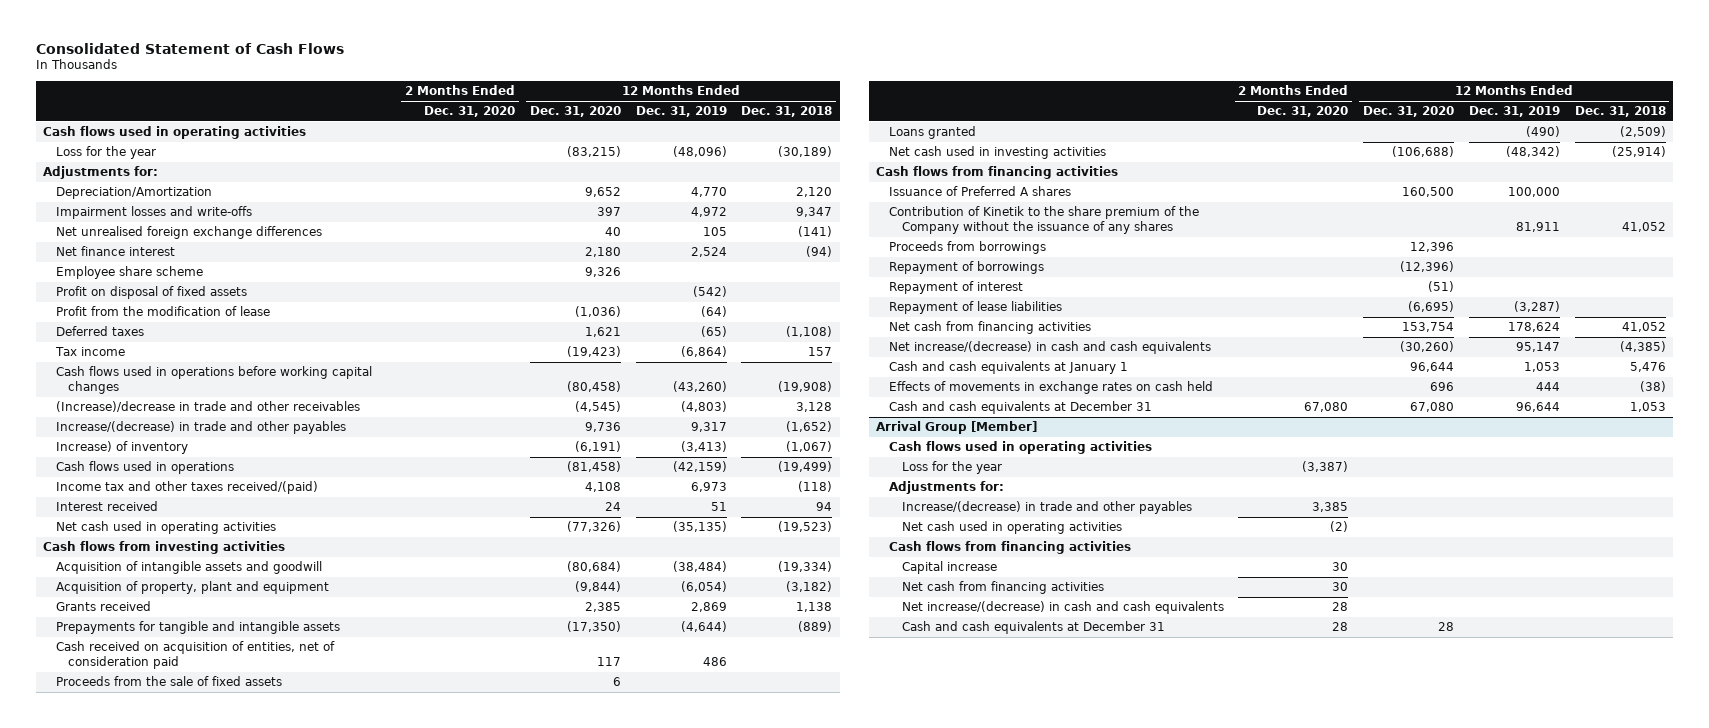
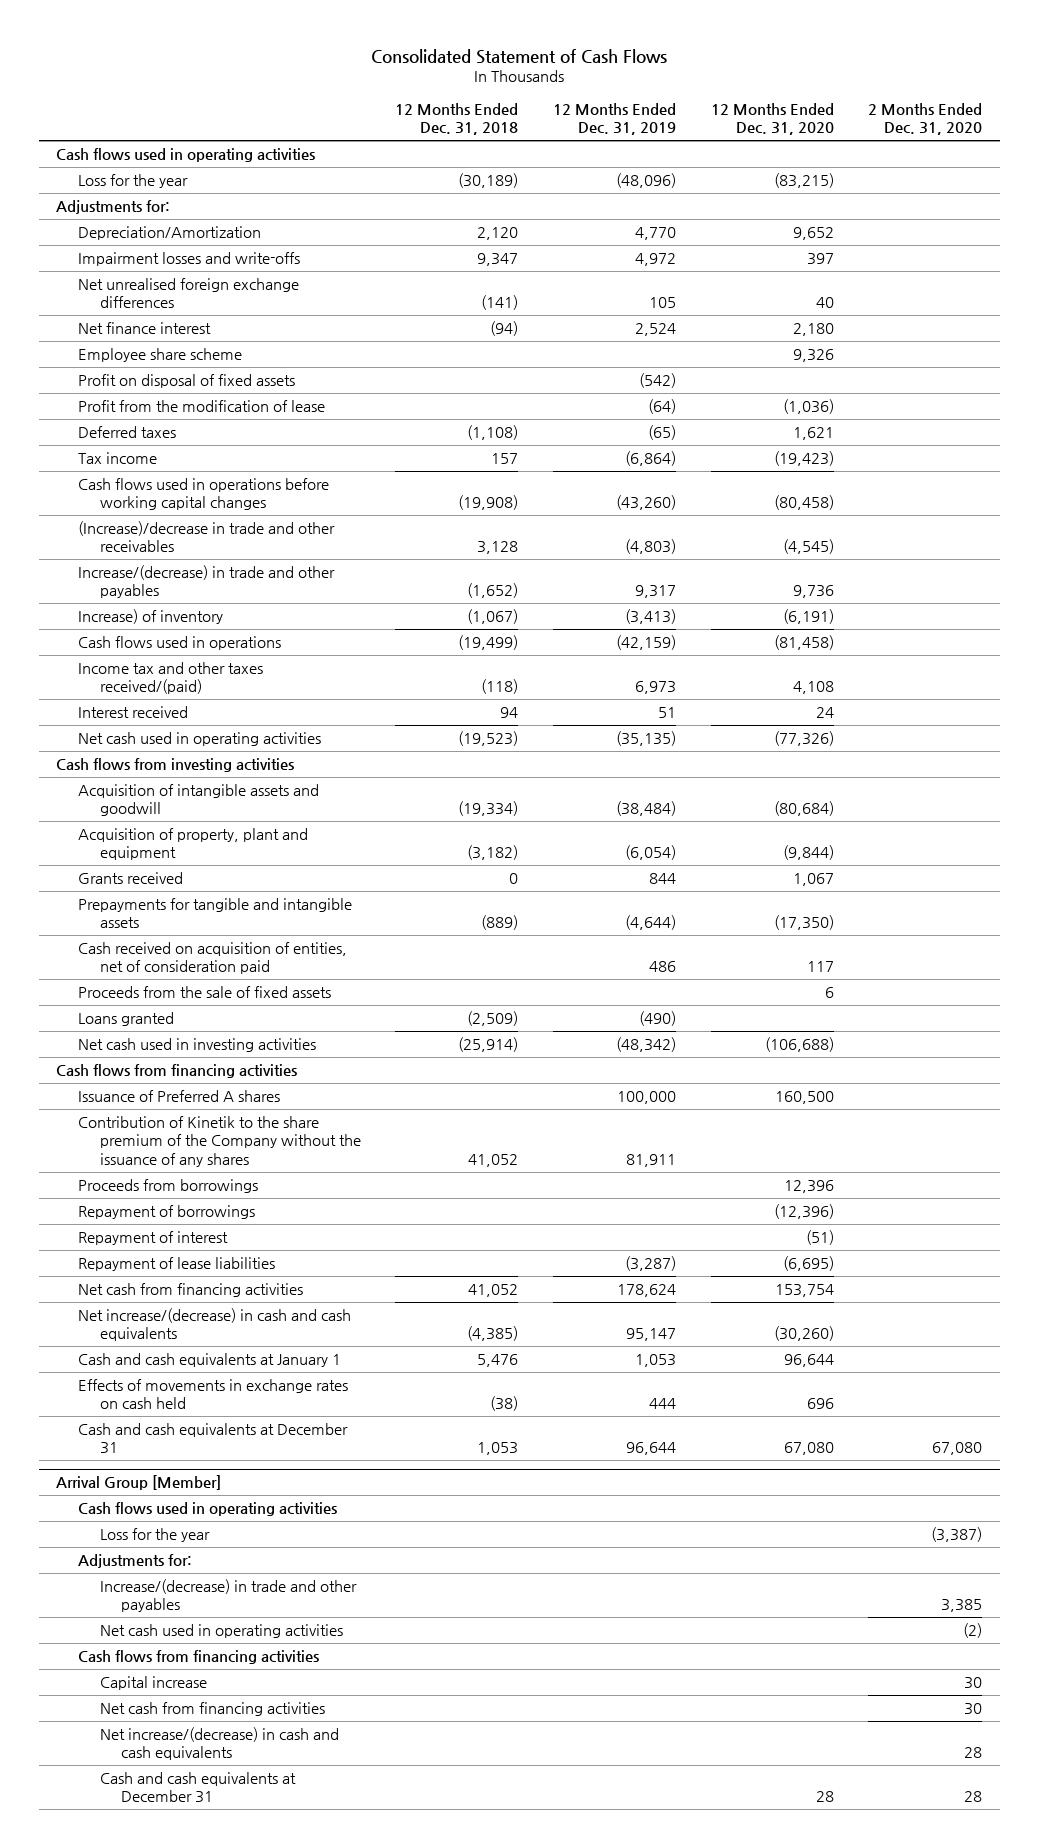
[584,602,621,613] 2,385 -> [792,873,834,887] 1,067
[690,602,727,613] 2,869 -> [648,873,676,885] 844
[796,602,833,613] 1,138 -> [509,873,519,885] 0

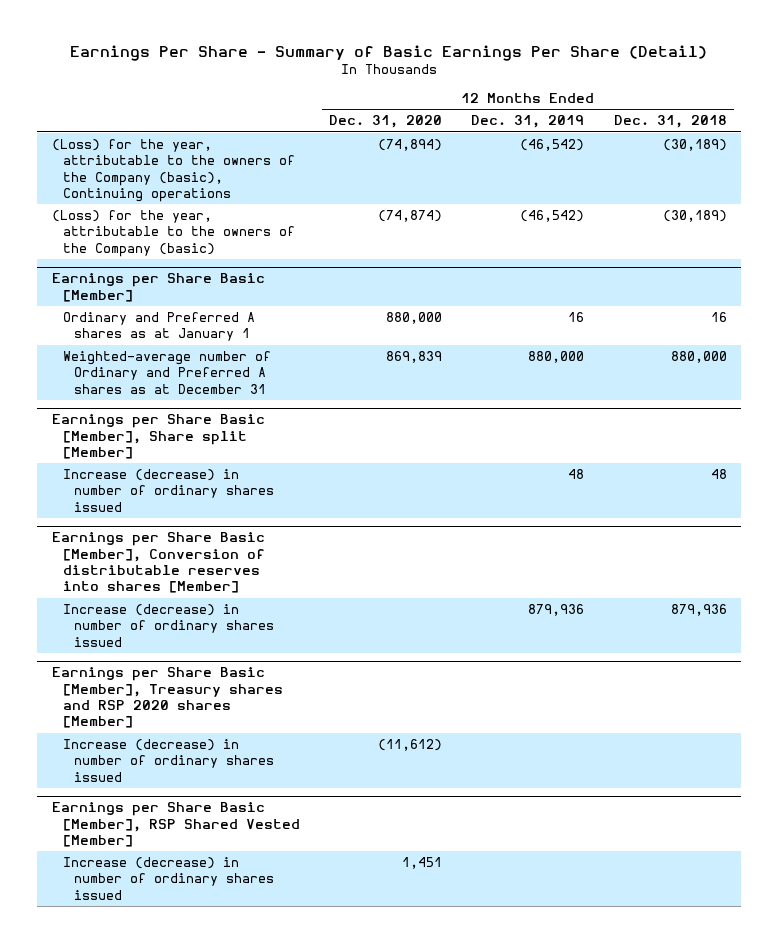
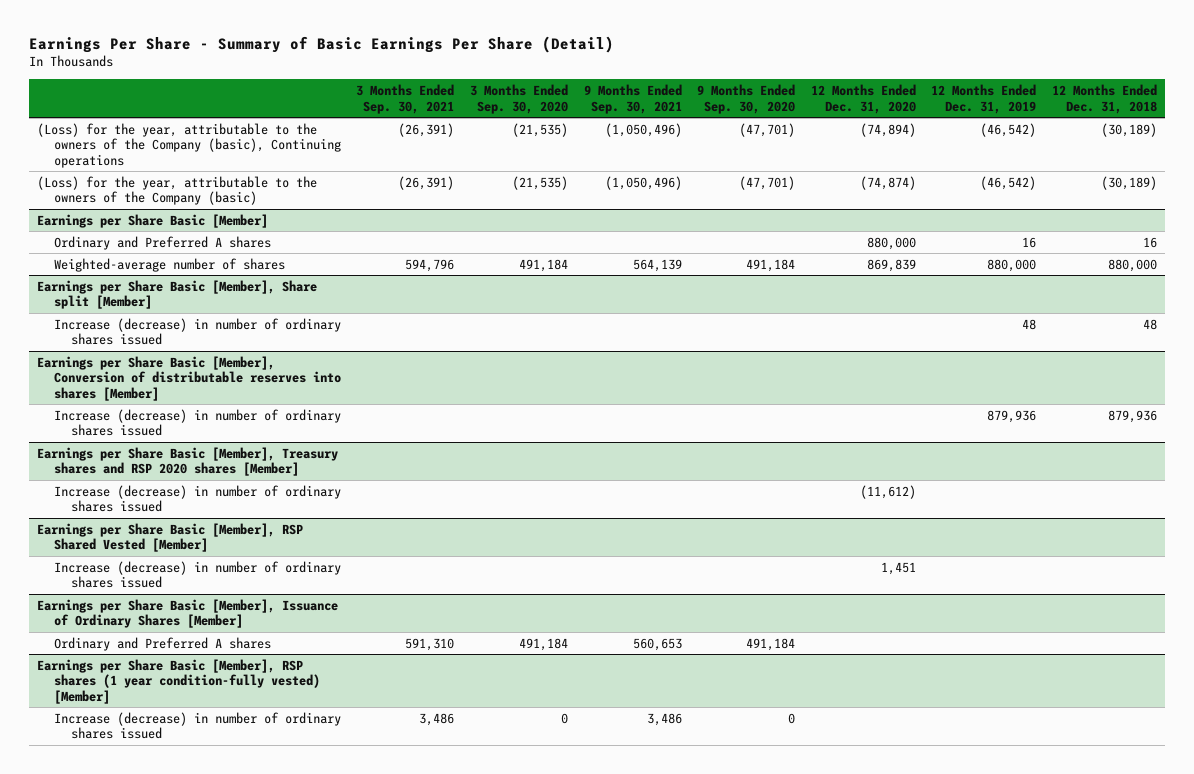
none -> [356,84,455,114] 3 Months Ended Sep. 30, 2021
none -> [469,84,568,114] 3 Months Ended Sep. 30, 2020
none -> [583,84,682,114] 9 Months Ended Sep. 30, 2021
none -> [697,84,796,114] 9 Months Ended Sep. 30, 2020
[62,311,255,342] Ordinary and Preferred A shares as at January 1 -> [53,235,271,250] Ordinary and Preferred A shares
[62,350,271,394] Weighted-average number of Ordinary and Preferred A shares as at December 31 -> [53,257,285,272] Weighted-average number of shares
none -> [36,598,338,629] Earnings per Share Basic [Member], Issuance of Ordinary Shares [Member]
none -> [53,636,271,651] Ordinary and Preferred A shares
none -> [36,658,320,704] Earnings per Share Basic [Member], RSP shares (1 year condition-fully vested) [Member]
none -> [53,711,341,740] Increase (decrease) in number of ordinary shares issued

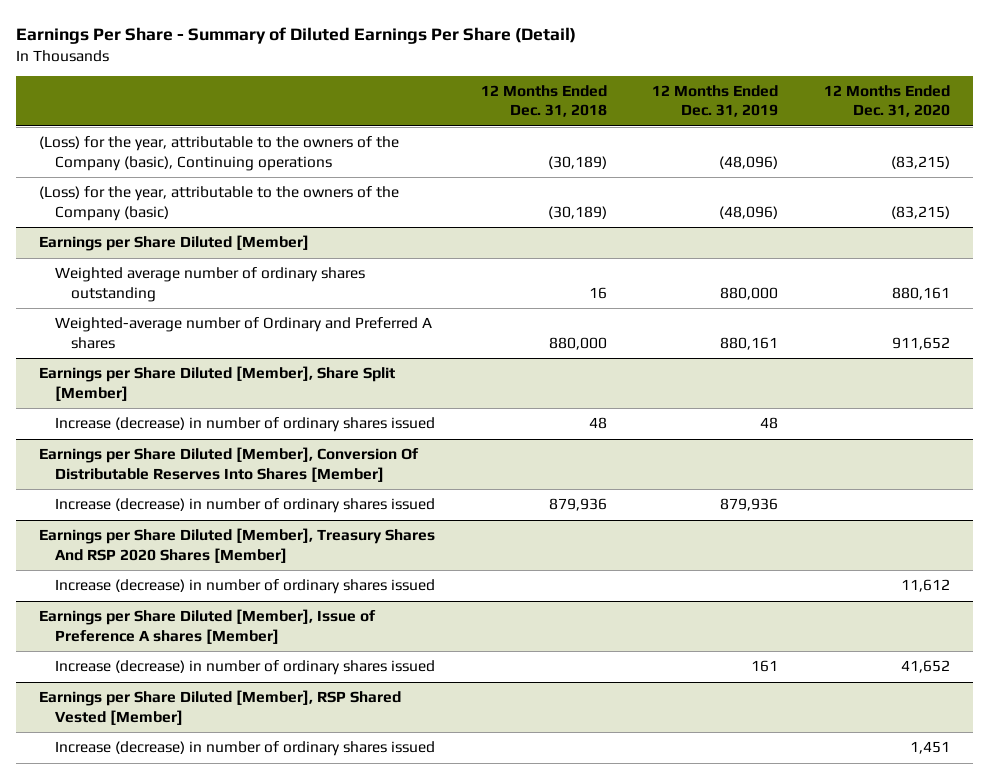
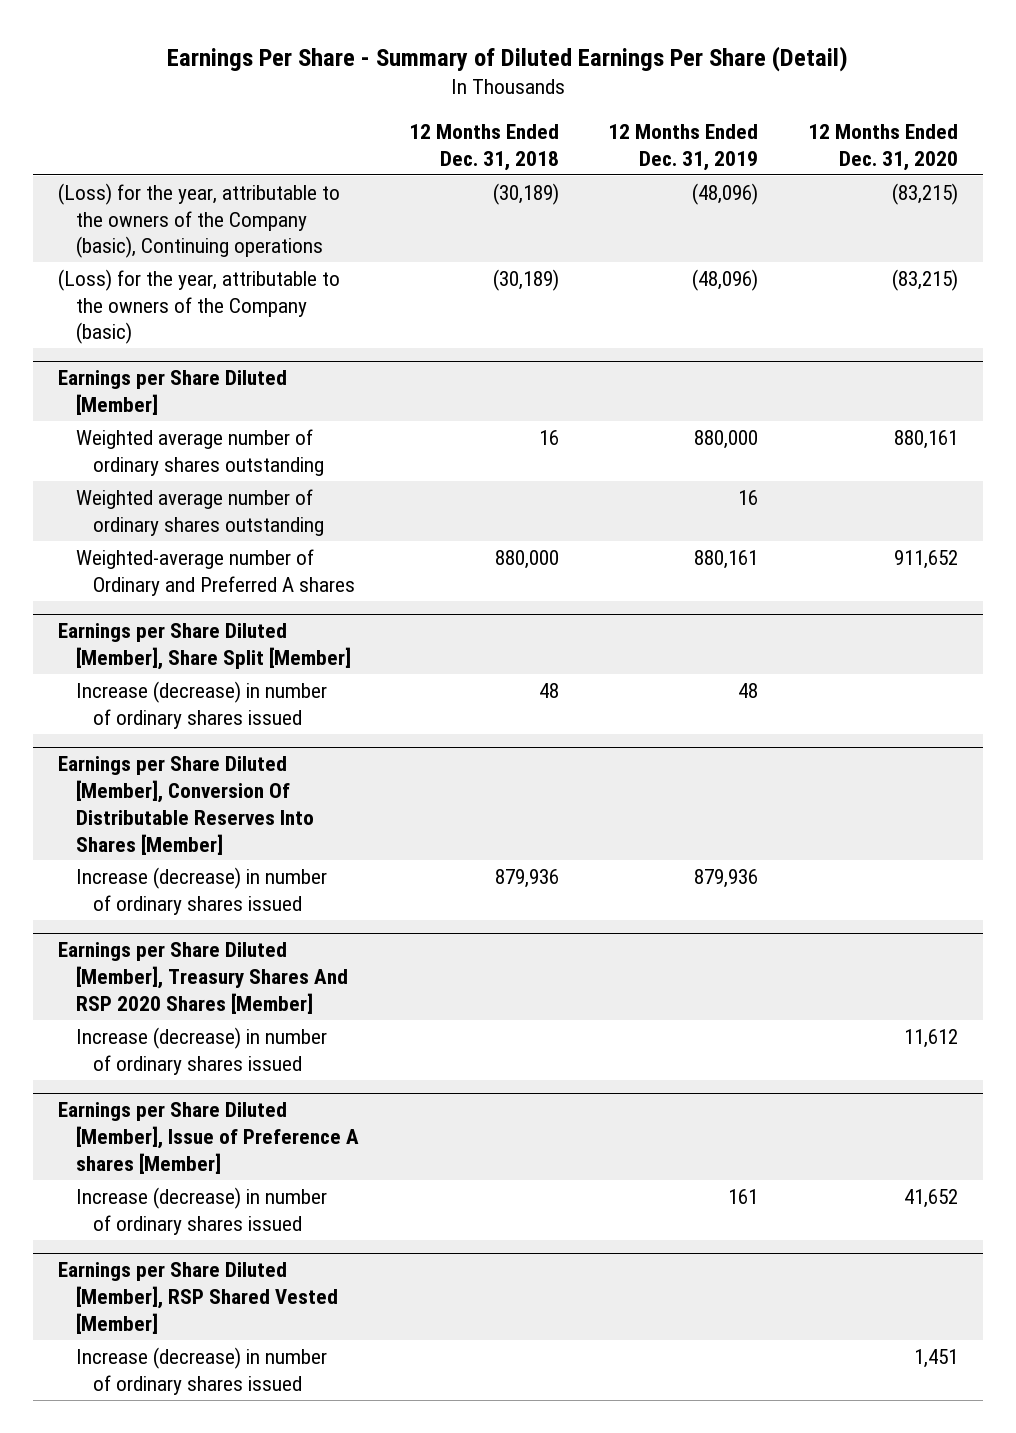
none -> [75,488,325,536] Weighted average number of ordinary shares outstanding

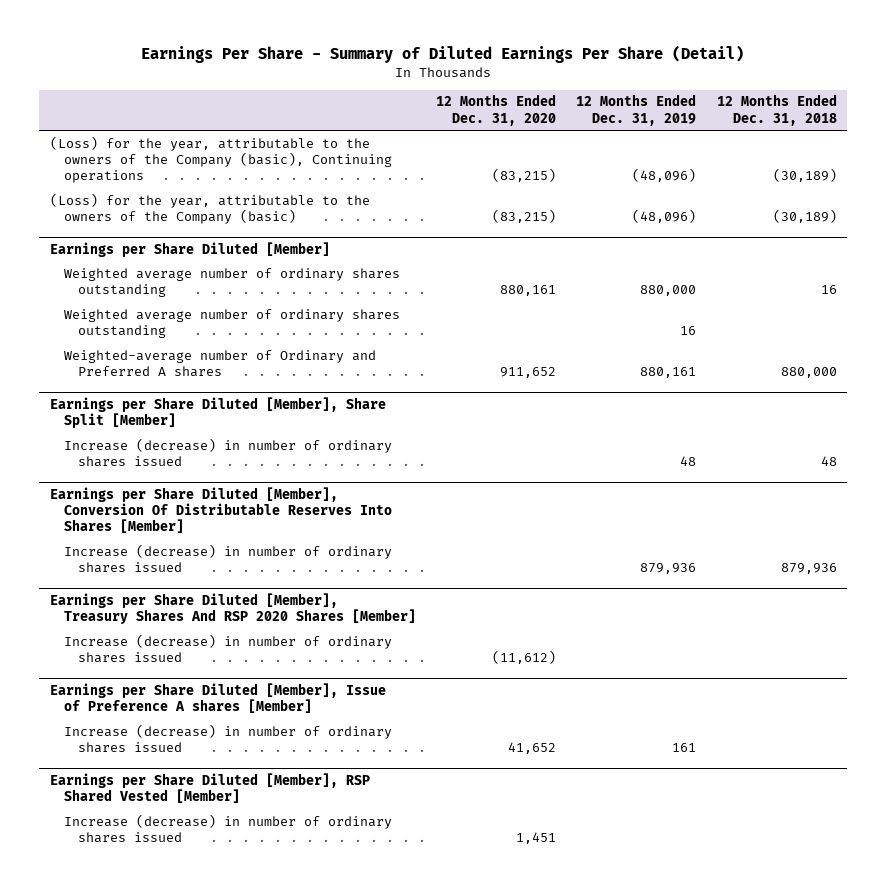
[904,1028,959,1048] 11,612 -> [492,649,557,664] (11,612)

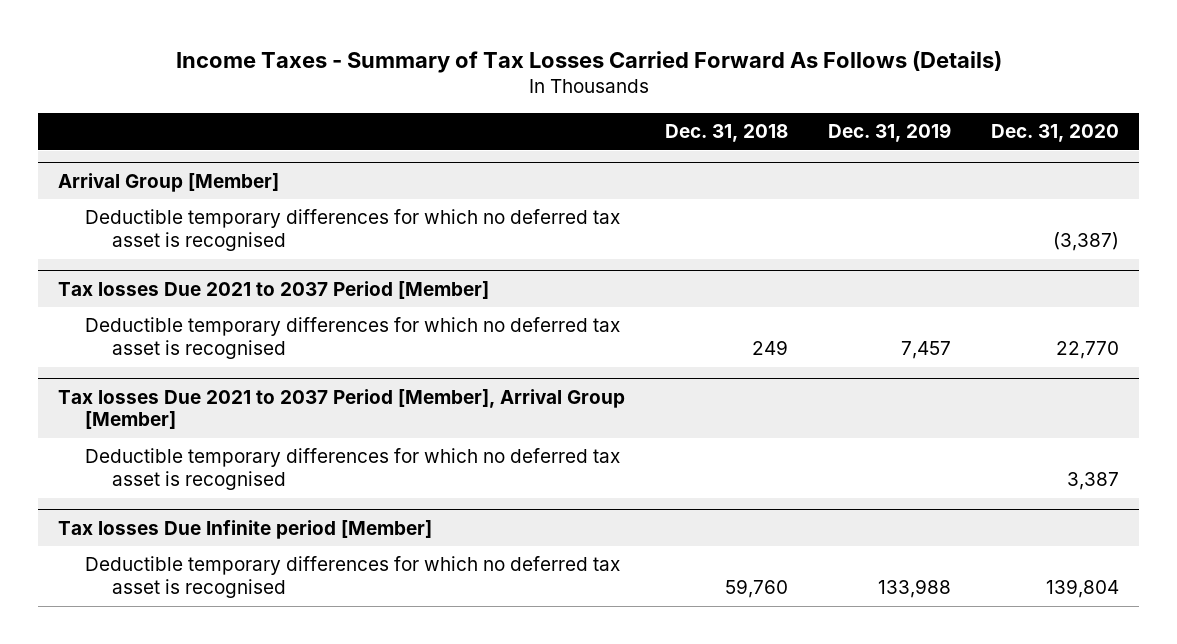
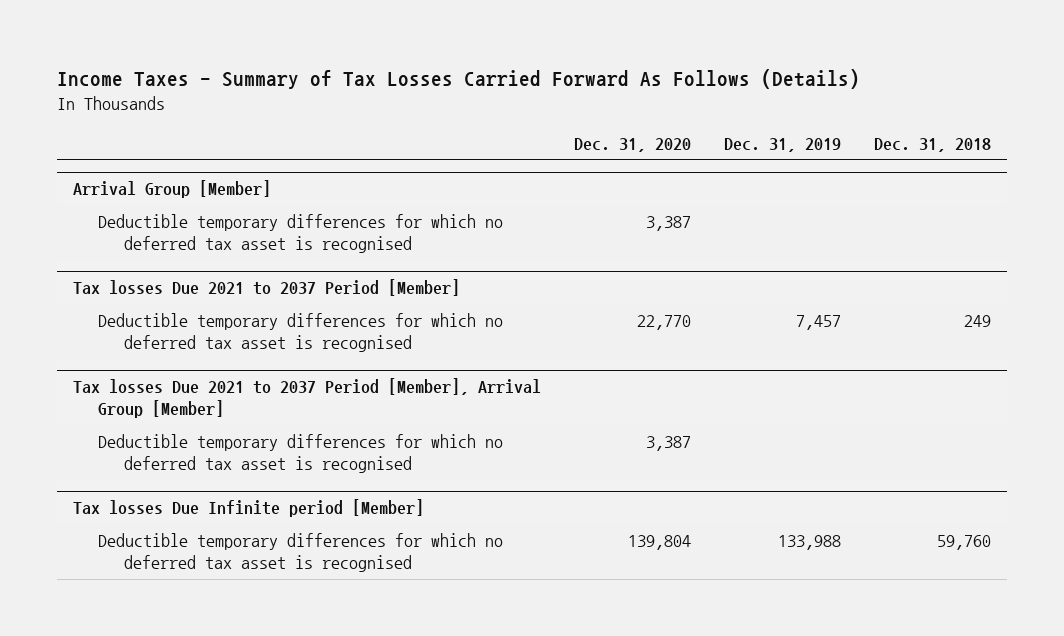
[1053,232,1120,252] (3,387) -> [645,215,691,231] 3,387

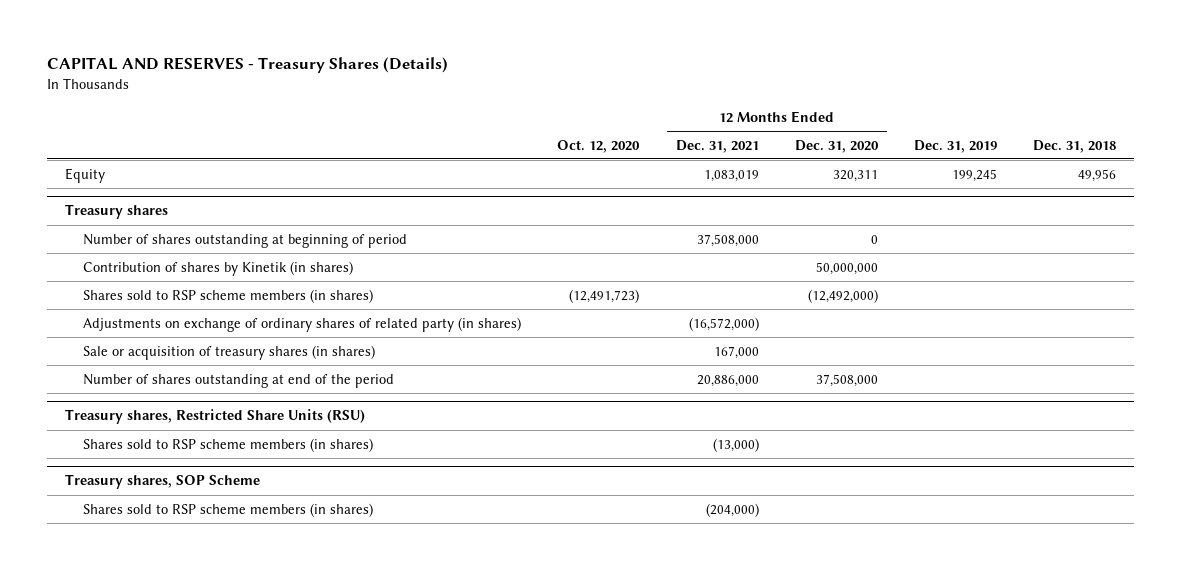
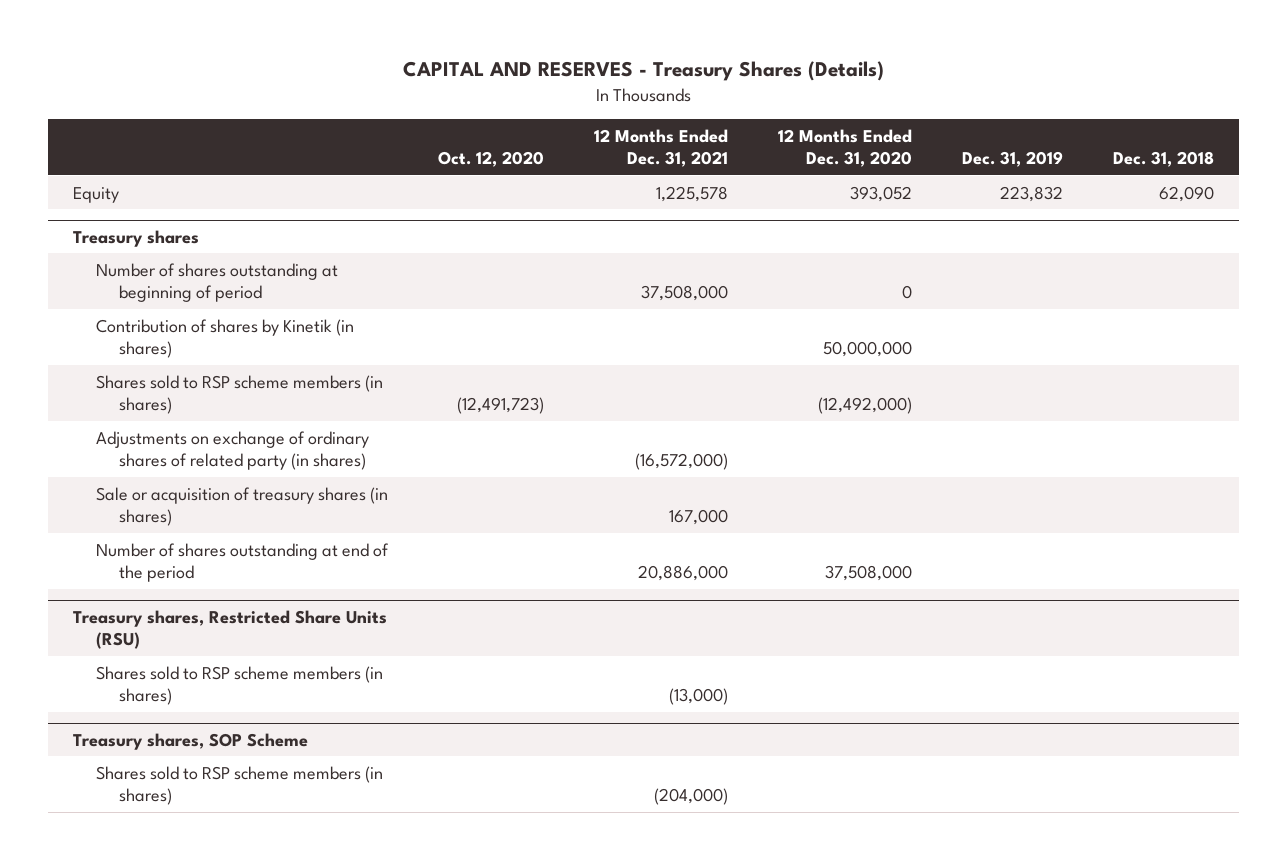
[703,169,759,182] 1,083,019 -> [656,185,729,202] 1,225,578
[832,169,878,182] 320,311 -> [850,185,913,202] 393,052
[952,168,998,182] 199,245 -> [1000,185,1064,202] 223,832
[1078,168,1117,182] 49,956 -> [1159,185,1215,202] 62,090

